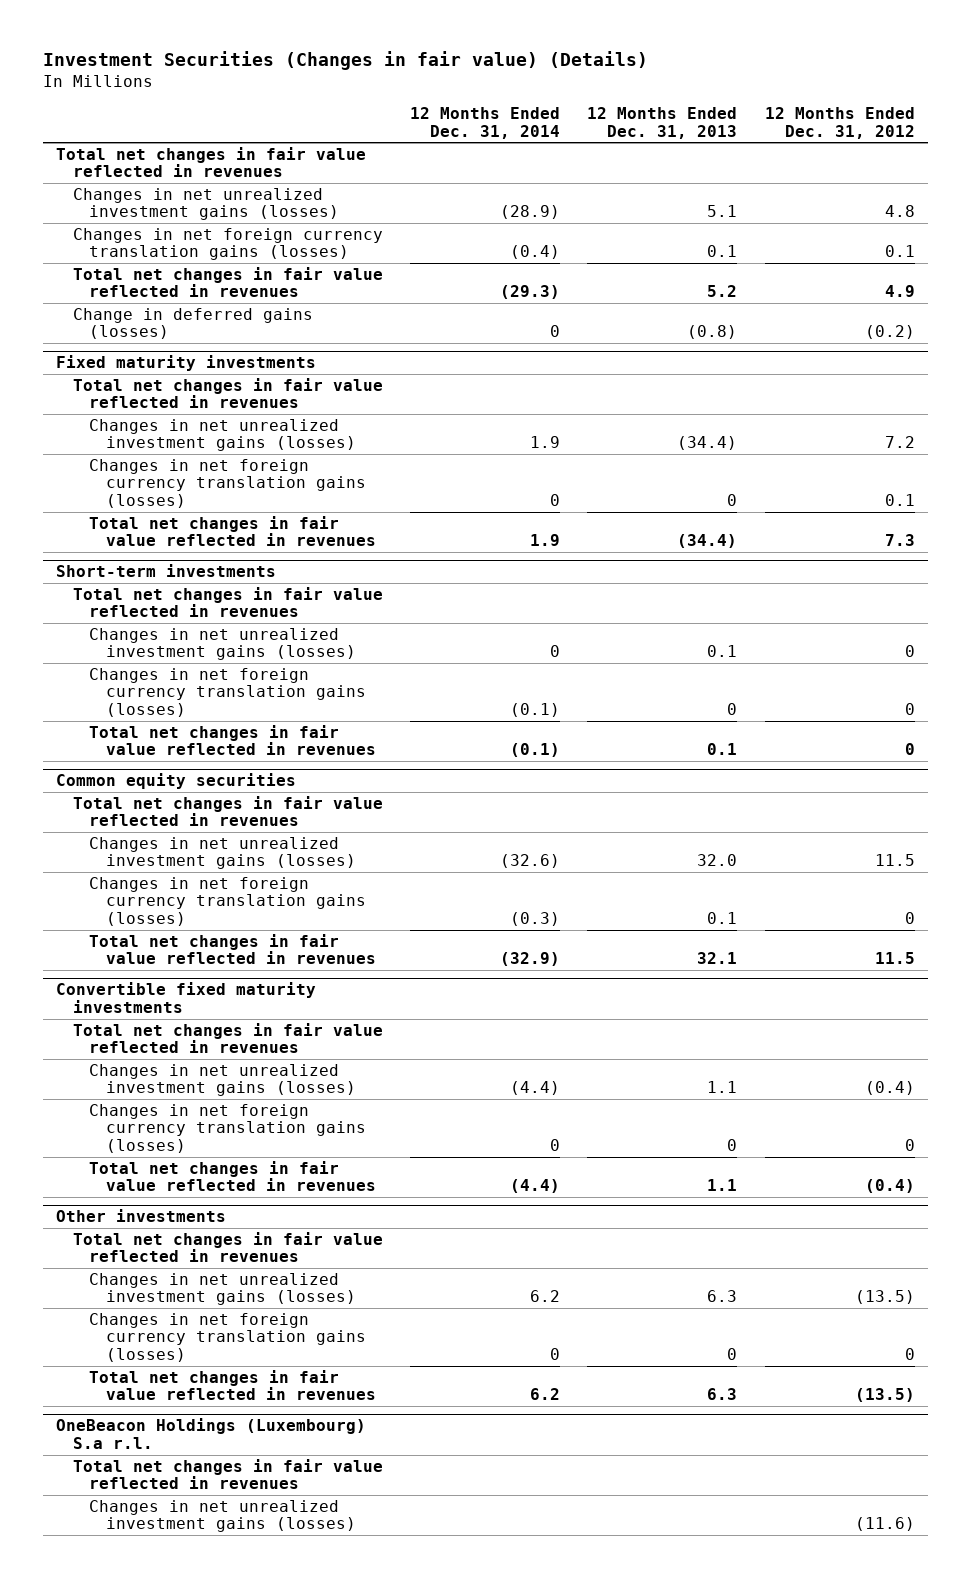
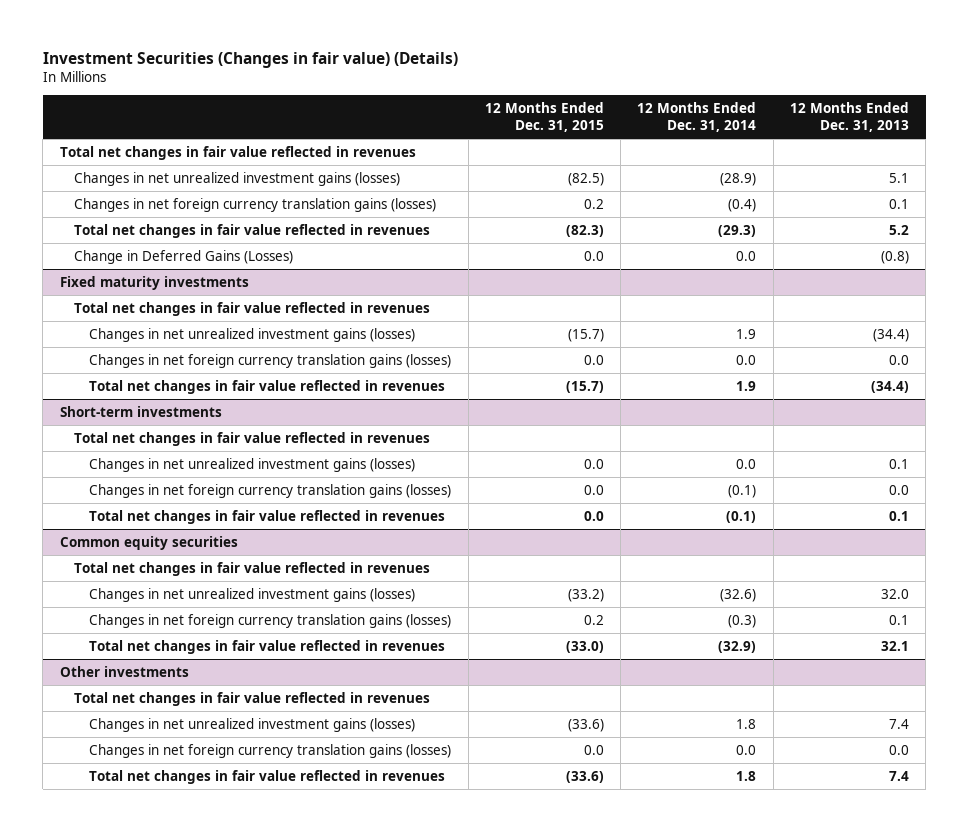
[764,107,915,139] 12 Months Ended Dec. 31, 2012 -> none
none -> [484,102,604,132] 12 Months Ended Dec. 31, 2015
[72,307,313,340] Change in deferred gains (losses) -> [74,249,294,264] Change in Deferred Gains (Losses)
[550,325,561,338] 0 -> [736,250,757,261] 0.0
[550,494,561,507] 0 -> [736,354,757,365] 0.0
[727,494,738,507] 0 -> [888,354,909,365] 0.0
[550,645,561,658] 0 -> [736,458,757,469] 0.0
[727,703,738,716] 0 -> [888,484,909,495] 0.0
[56,982,317,1014] Convertible fixed maturity investments -> none
[72,1022,383,1054] Total net changes in fair value reflected in revenues -> none
[89,1063,356,1097] Changes in net unrealized investment gains (losses) -> none
[89,1103,366,1154] Changes in net foreign currency translation gains (losses) -> none
[89,1160,376,1192] Total net changes in fair value reflected in revenues -> none
[56,1418,367,1450] OneBeacon Holdings (Luxembourg) S.a r.l. -> none
[72,1458,383,1490] Total net changes in fair value reflected in revenues -> none
[89,1499,356,1533] Changes in net unrealized investment gains (losses) -> none
[530,1290,561,1303] 6.2 -> [736,718,757,729] 1.8
[707,1290,738,1303] 6.3 -> [888,718,909,729] 7.4
[550,1348,561,1361] 0 -> [736,744,757,755] 0.0
[727,1348,738,1361] 0 -> [888,744,909,755] 0.0
[530,1388,561,1401] 6.2 -> [736,770,757,781] 1.8
[707,1388,738,1401] 6.3 -> [888,770,909,781] 7.4

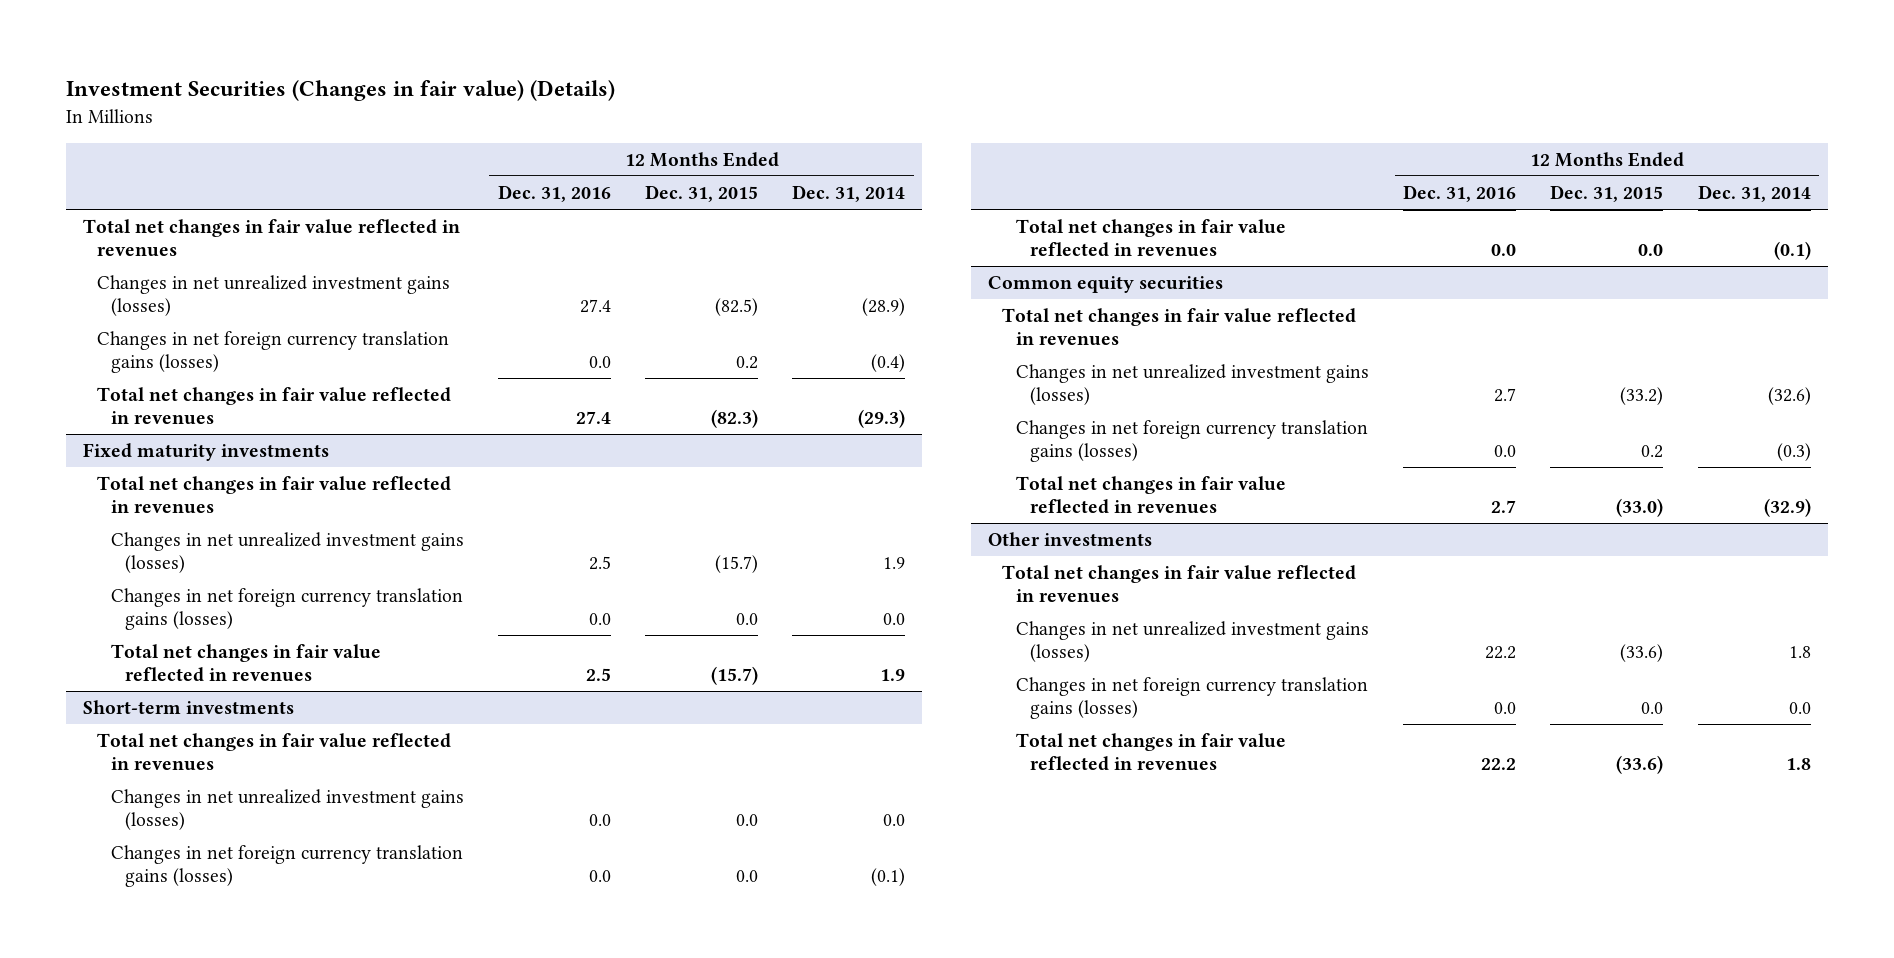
[789,102,909,132] 12 Months Ended Dec. 31, 2013 -> none
none -> [497,184,611,202] Dec. 31, 2016
[74,249,294,264] Change in Deferred Gains (Losses) -> none

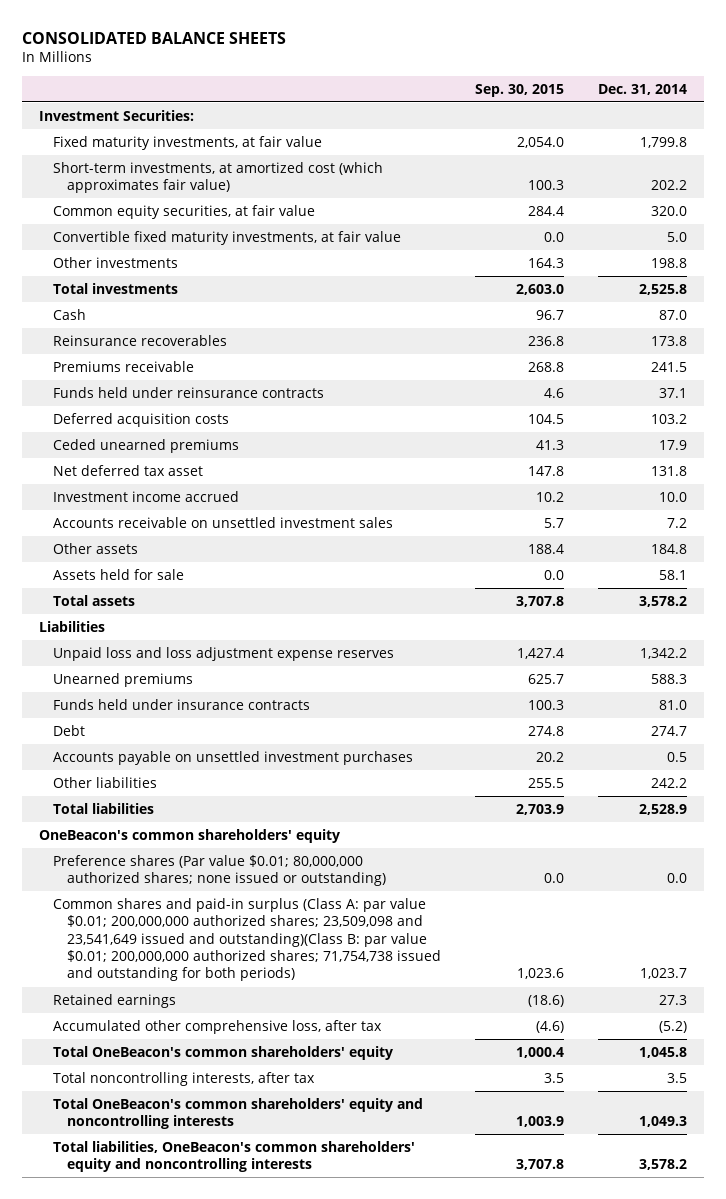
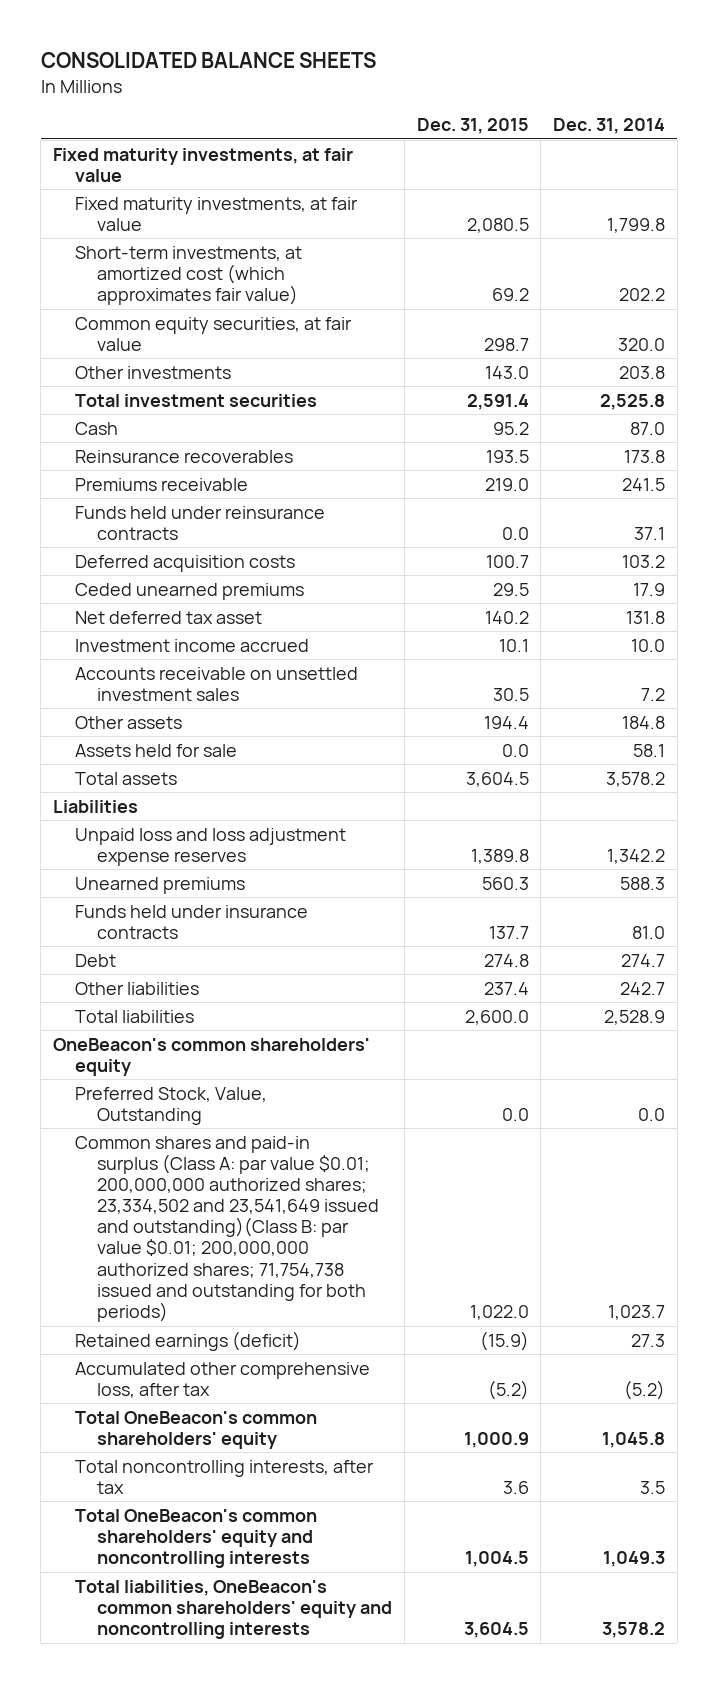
[475,83,565,97] Sep. 30, 2015 -> none
none -> [416,118,529,135] Dec. 31, 2015
[39,109,195,121] Investment Securities: -> [52,147,353,182] Fixed maturity investments, at fair value
[53,230,402,245] Convertible fixed maturity investments, at fair value -> none
[651,257,688,268] 198.8 -> [619,365,666,379] 203.8
[53,282,179,294] Total investments -> [74,393,317,407] Total investment securities
[53,750,414,765] Accounts payable on unsettled investment purchases -> none
[651,777,688,788] 242.2 -> [620,981,666,995] 242.7
[53,854,387,887] Preference shares (Par value $0.01; 80,000,000 authorized shares; none issued or outstanding) -> [74,1086,267,1125] Preferred Stock, Value, Outstanding
[53,897,442,982] Common shares and paid-in surplus (Class A: par value $0.01; 200,000,000 authorized shares; 23,509,098 and 23,541,649 issued and outstanding)(Class B: par value $0.01; 200,000,000 authorized shares; 71,754,738 issued and outstanding for both periods) -> [74,1135,380,1322] Common shares and paid-in surplus (Class A: par value $0.01; 200,000,000 authorized shares; 23,334,502 and 23,541,649 issued and outstanding)(Class B: par value $0.01; 200,000,000 authorized shares; 71,754,738 issued and outstanding for both periods)
[53,993,177,1008] Retained earnings -> [74,1330,301,1351] Retained earnings (deficit)

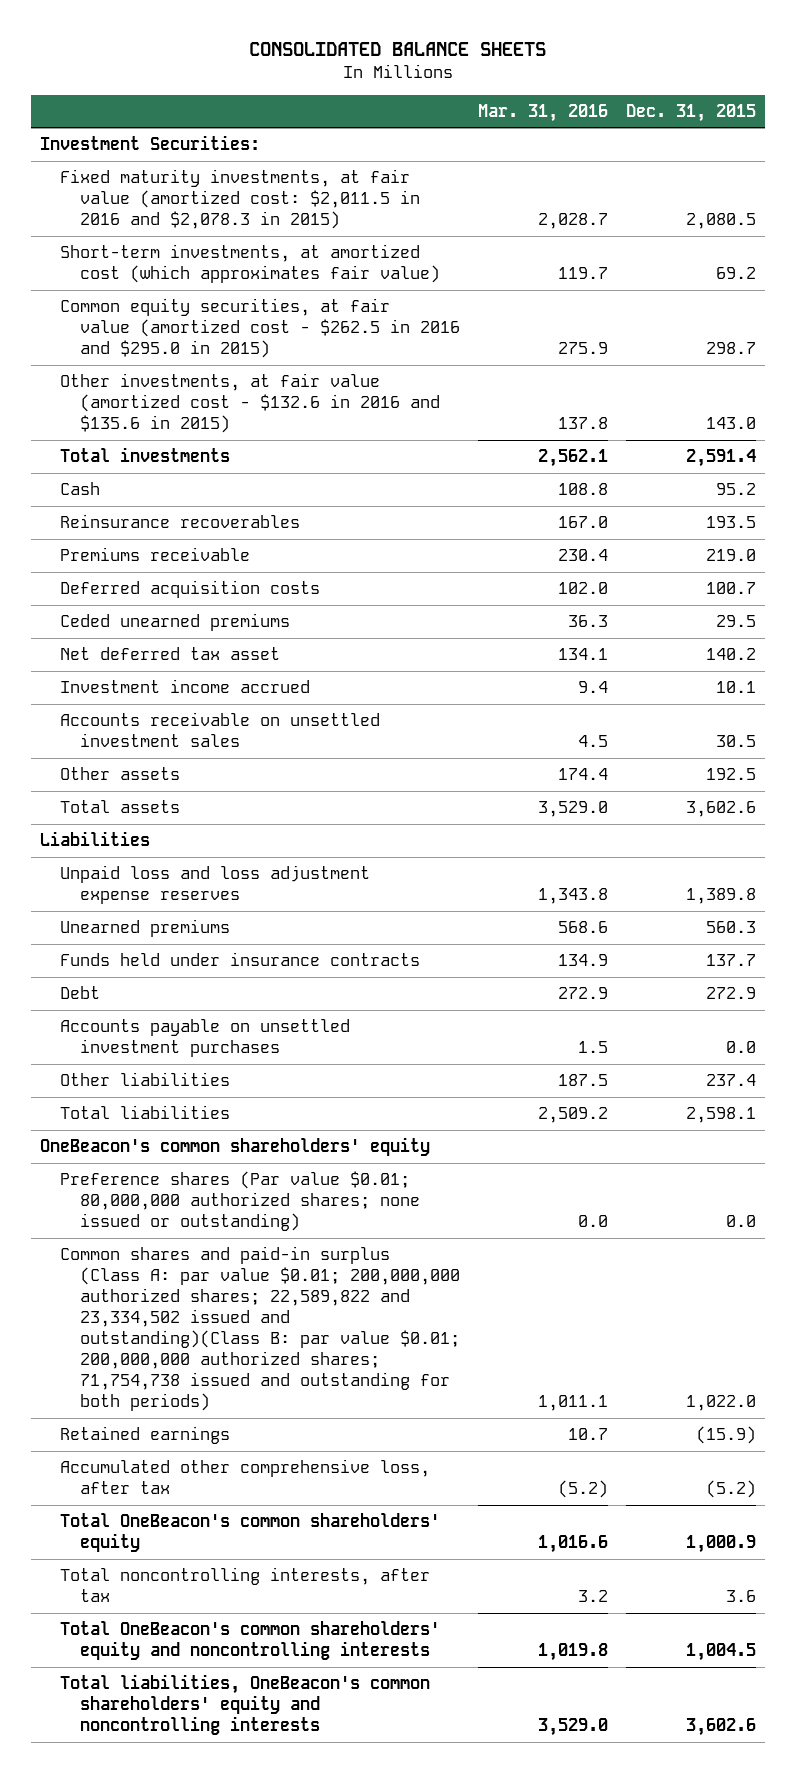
[553,118,666,135] Dec. 31, 2014 -> none
none -> [478,103,609,122] Mar. 31, 2016
[52,147,353,182] Fixed maturity investments, at fair value -> [40,135,261,151] Investment Securities:
[74,196,358,231] Fixed maturity investments, at fair value -> [60,169,421,230] Fixed maturity investments, at fair value (amortized cost: $2,011.5 in 2016 and $2,078.3 in 2015)
[74,316,352,351] Common equity securities, at fair value -> [60,298,461,359] Common equity securities, at fair value (amortized cost - $262.5 in 2016 and $295.0 in 2015)
[74,365,231,379] Other investments -> [60,373,441,434] Other investments, at fair value (amortized cost - $132.6 in 2016 and $135.6 in 2015)
[74,393,317,407] Total investment securities -> [60,447,231,463] Total investments
[74,505,325,540] Funds held under reinsurance contracts -> none
[74,743,237,757] Assets held for sale -> none
[483,715,529,729] 194.4 -> [706,768,757,781] 192.5
[465,771,529,787] 3,604.5 -> [686,801,757,818] 3,602.6
[483,953,529,967] 274.8 -> [706,987,757,1000] 272.9
none -> [60,1019,351,1058] Accounts payable on unsettled investment purchases
[464,1009,529,1025] 2,600.0 -> [686,1107,757,1124] 2,598.1
[74,1086,267,1125] Preferred Stock, Value, Outstanding -> [60,1171,421,1232] Preference shares (Par value $0.01; 80,000,000 authorized shares; none issued or outstanding)
[74,1135,380,1322] Common shares and paid-in surplus (Class A: par value $0.01; 200,000,000 authorized shares; 23,334,502 and 23,541,649 issued and outstanding)(Class B: par value $0.01; 200,000,000 authorized shares; 71,754,738 issued and outstanding for both periods) -> [60,1246,461,1411] Common shares and paid-in surplus (Class A: par value $0.01; 200,000,000 authorized shares; 22,589,822 and 23,334,502 issued and outstanding)(Class B: par value $0.01; 200,000,000 authorized shares; 71,754,738 issued and outstanding for both periods)
[74,1330,301,1351] Retained earnings (deficit) -> [60,1426,231,1445] Retained earnings
[463,1622,529,1639] 3,604.5 -> [686,1718,757,1737] 3,602.6

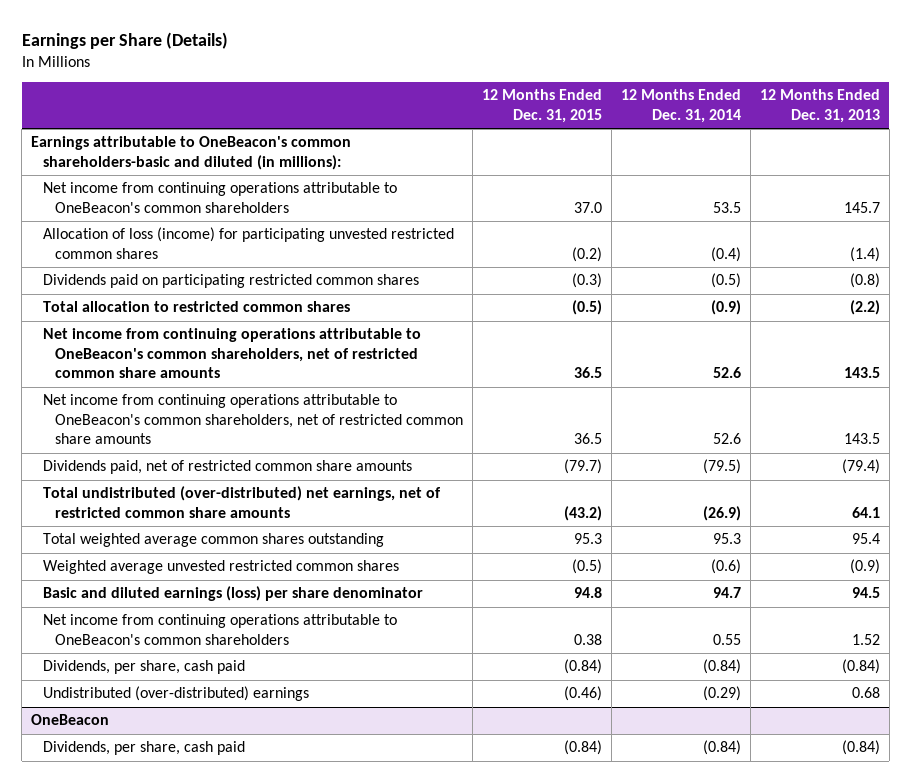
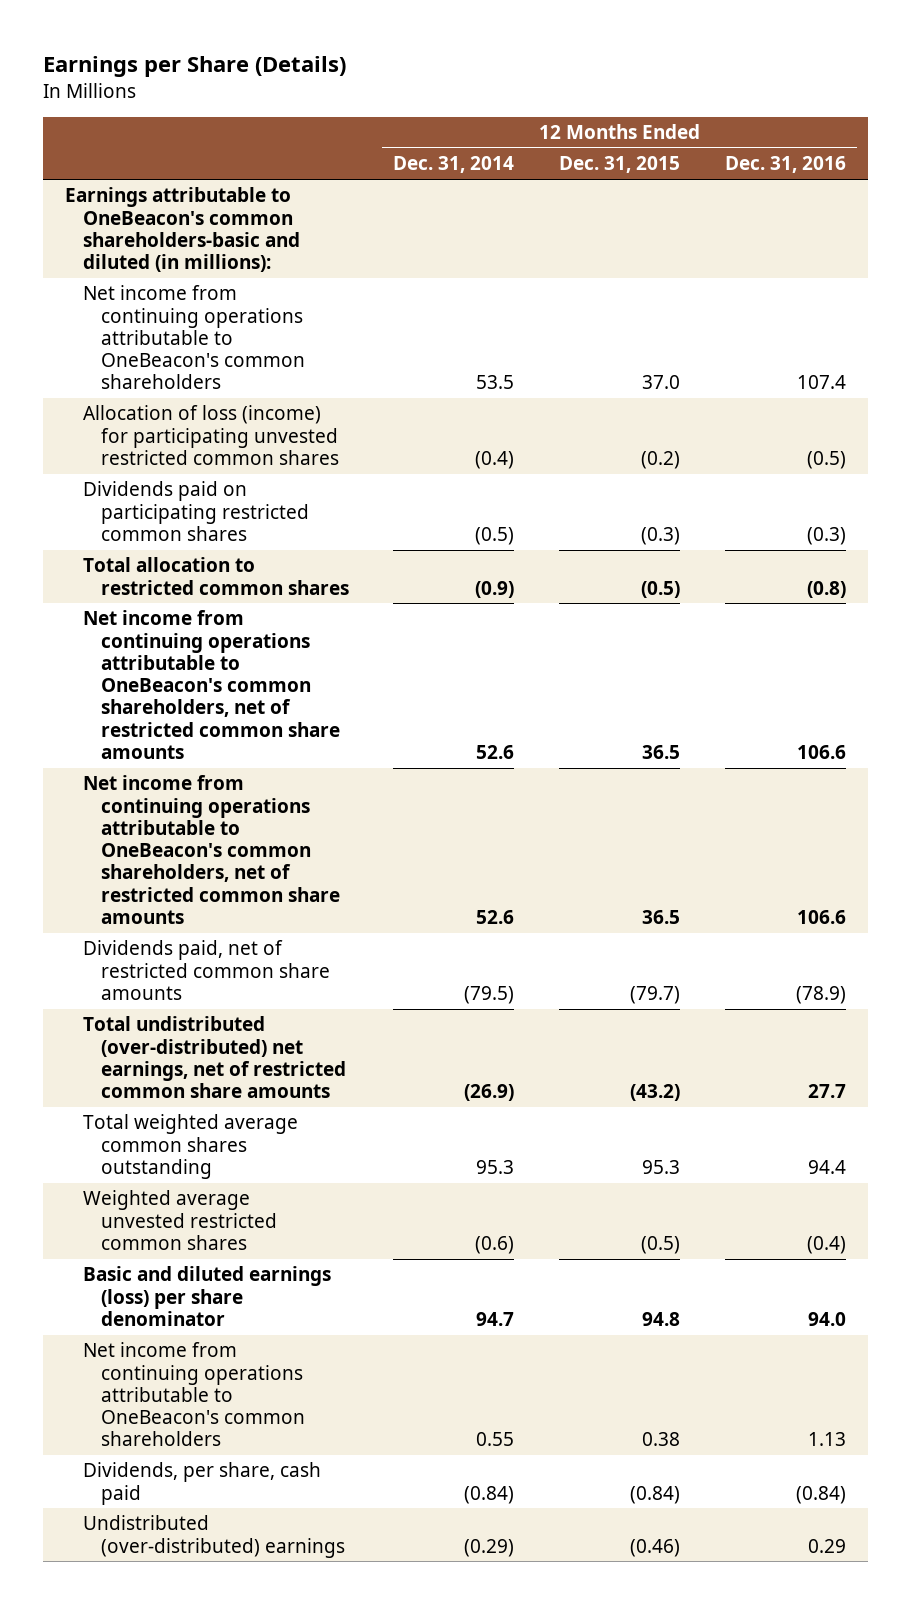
[759,89,880,123] 12 Months Ended Dec. 31, 2013 -> none
none -> [724,156,846,174] Dec. 31, 2016
[31,714,110,726] OneBeacon -> none
[43,741,246,756] Dividends, per share, cash paid -> none

